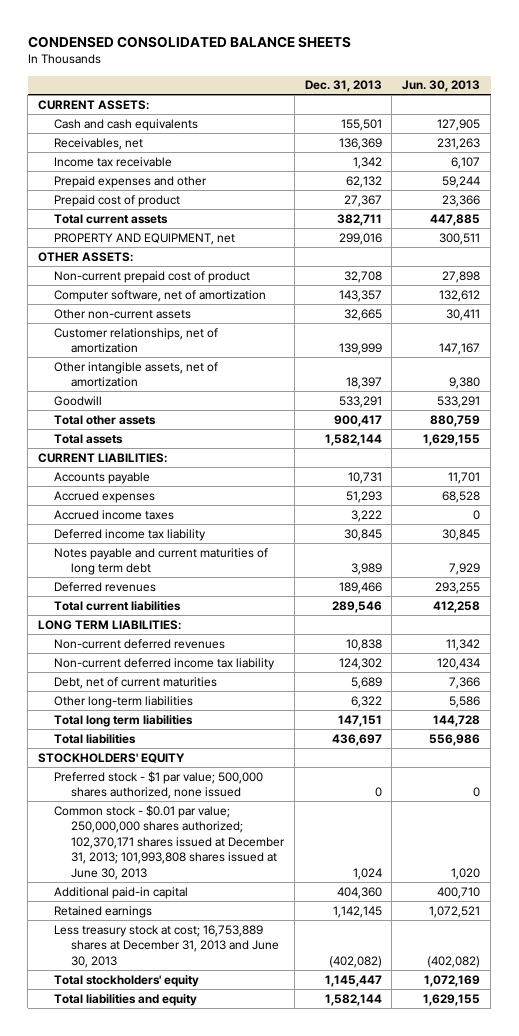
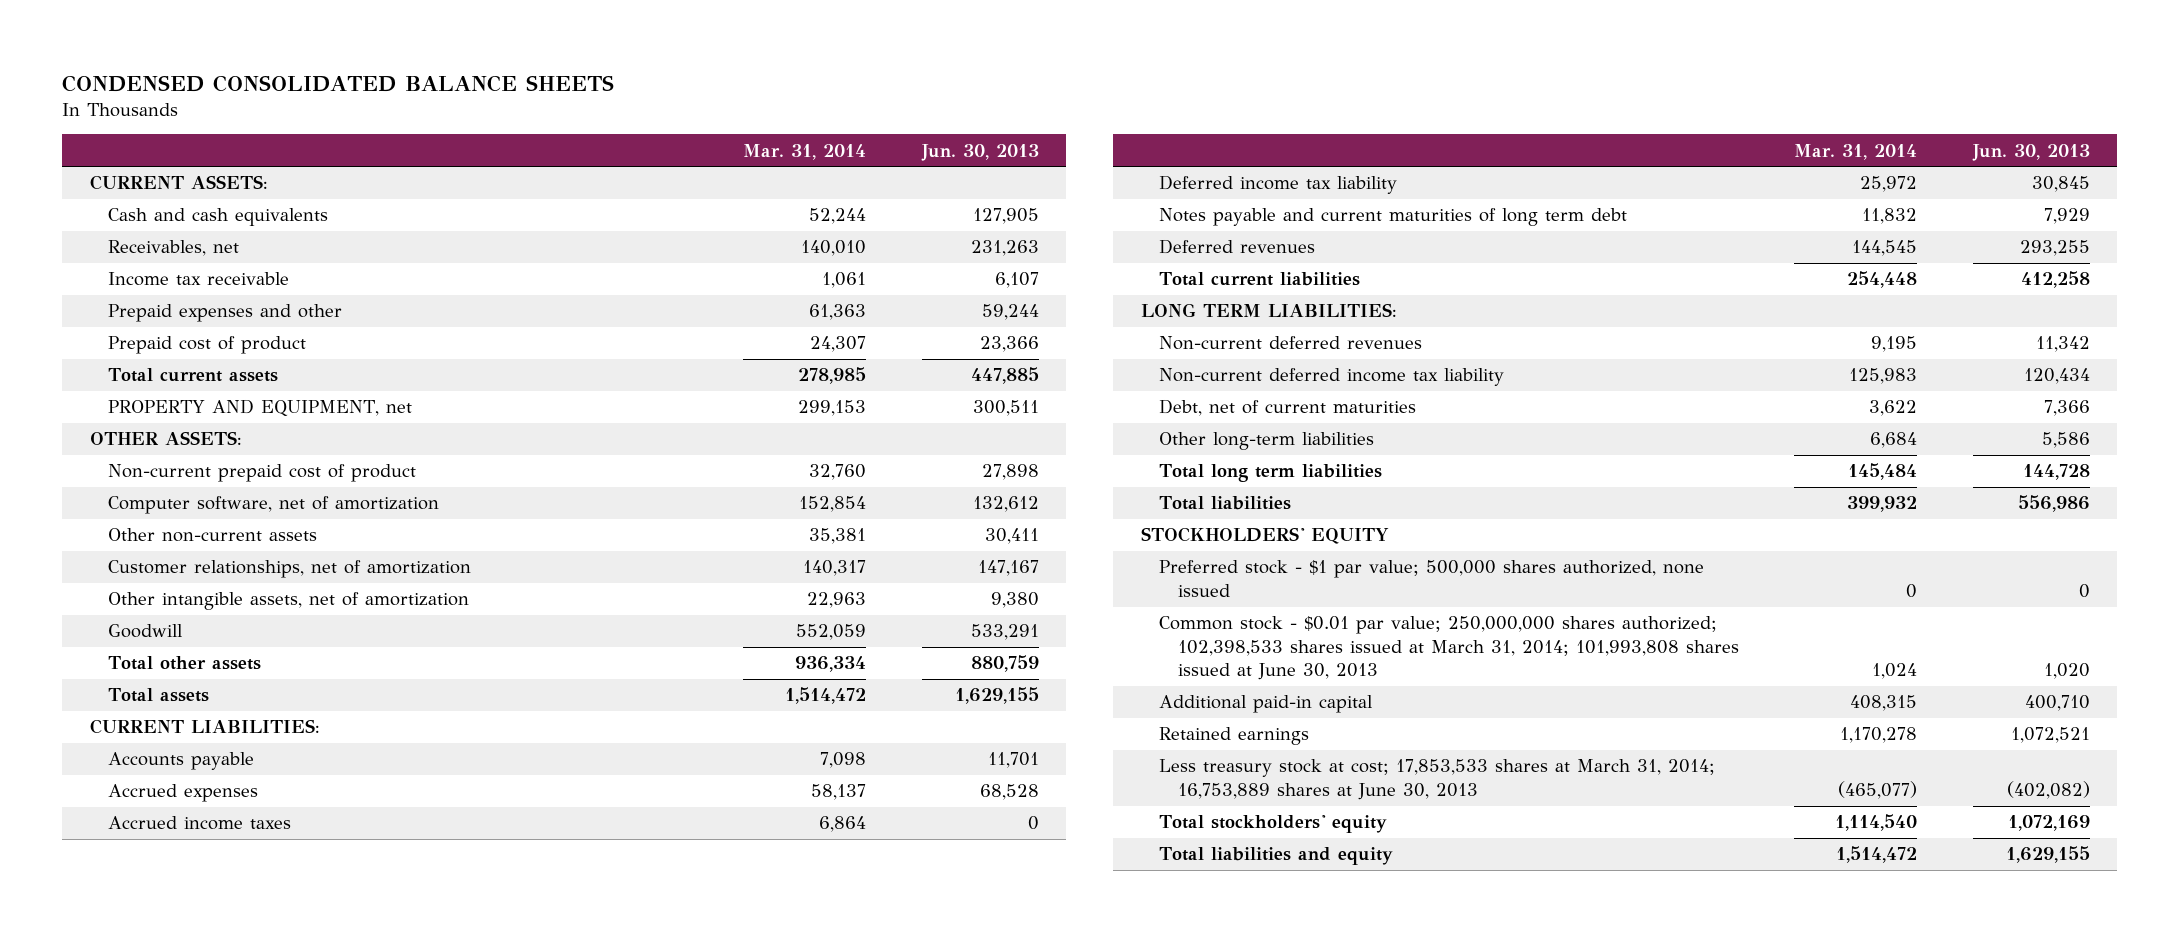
[304,80,382,93] Dec. 31, 2013 -> none
none -> [743,143,867,160] Mar. 31, 2014
[54,804,285,880] Common stock - $0.01 par value; 250,000,000 shares authorized; 102,370,171 shares issued at December 31, 2013; 101,993,808 shares issued at June 30, 2013 -> [1159,616,1739,681] Common stock - $0.01 par value; 250,000,000 shares authorized; 102,398,533 shares issued at March 31, 2014; 101,993,808 shares issued at June 30, 2013
[54,924,279,968] Less treasury stock at cost; 16,753,889 shares at December 31, 2013 and June 30, 2013 -> [1159,759,1716,800] Less treasury stock at cost; 17,853,533 shares at March 31, 2014; 16,753,889 shares at June 30, 2013

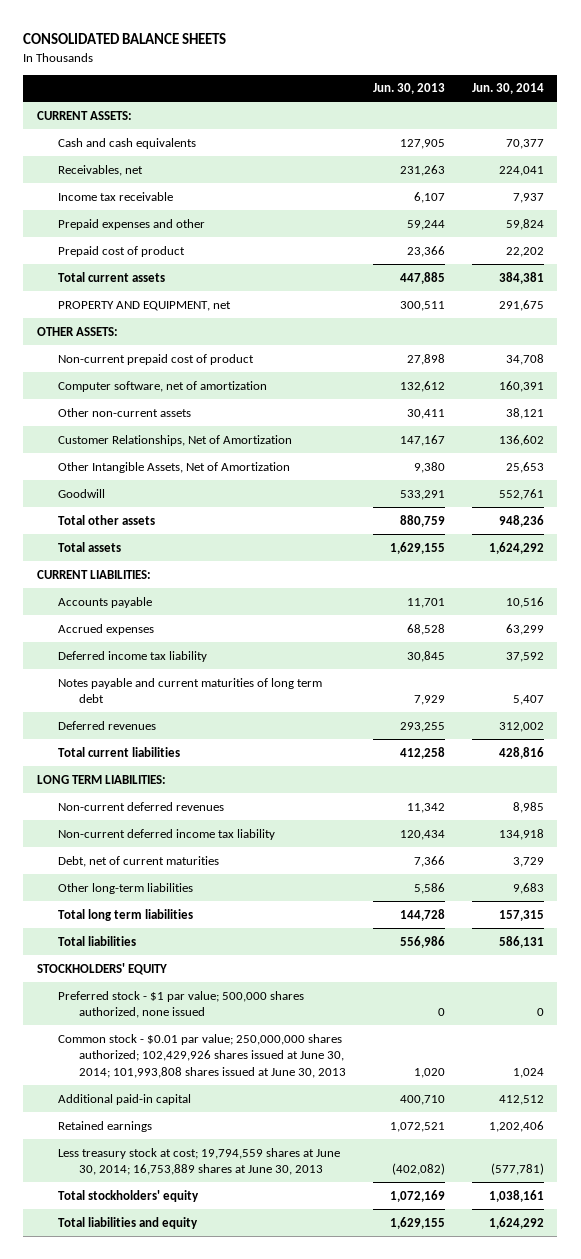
[61,74,614,92] CONDENSED CONSOLIDATED BALANCE SHEETS -> [23,32,227,44] CONSOLIDATED BALANCE SHEETS
[743,143,867,160] Mar. 31, 2014 -> none
none -> [471,83,544,95] Jun. 30, 2014
[108,560,472,579] Customer relationships, net of amortization -> [57,434,292,446] Customer Relationships, Net of Amortization
[108,592,470,611] Other intangible assets, net of amortization -> [57,461,290,473] Other Intangible Assets, Net of Amortization
[108,816,292,831] Accrued income taxes -> none
[1159,616,1739,681] Common stock - $0.01 par value; 250,000,000 shares authorized; 102,398,533 shares issued at March 31, 2014; 101,993,808 shares issued at June 30, 2013 -> [57,1033,346,1078] Common stock - $0.01 par value; 250,000,000 shares authorized; 102,429,926 shares issued at June 30, 2014; 101,993,808 shares issued at June 30, 2013
[1159,759,1716,800] Less treasury stock at cost; 17,853,533 shares at March 31, 2014; 16,753,889 shares at June 30, 2013 -> [57,1147,340,1176] Less treasury stock at cost; 19,794,559 shares at June 30, 2014; 16,753,889 shares at June 30, 2013

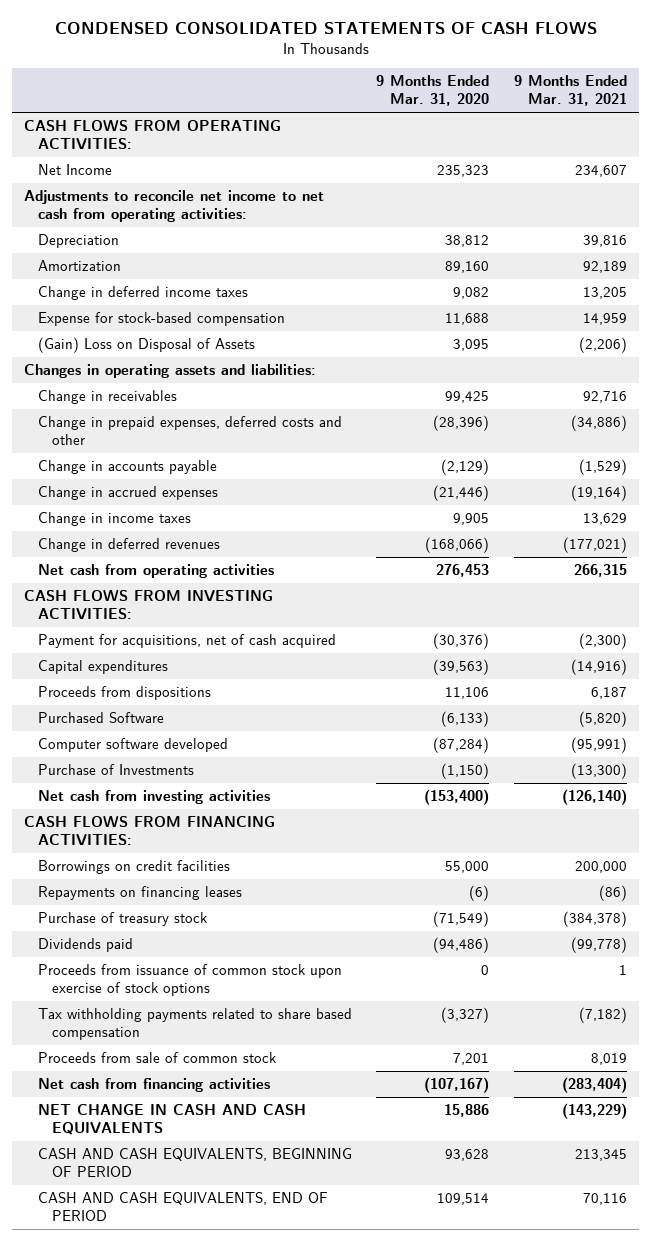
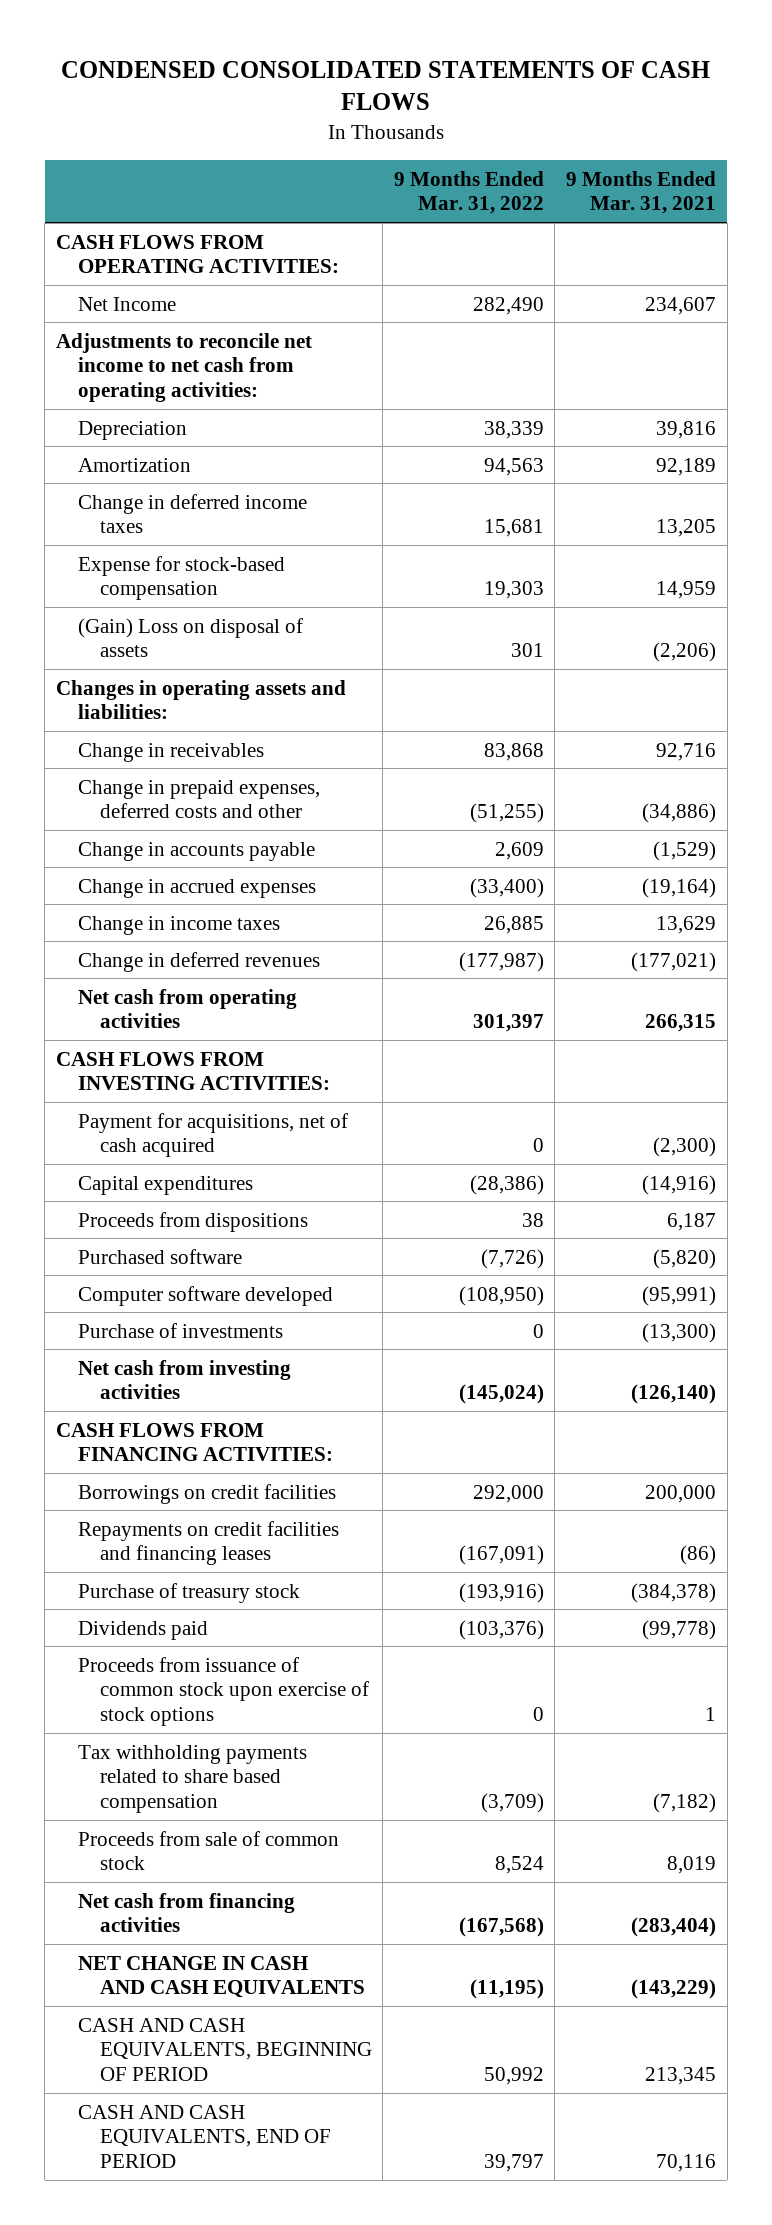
[376,75,490,107] 9 Months Ended Mar. 31, 2020 -> none
none -> [393,170,544,215] 9 Months Ended Mar. 31, 2022
[37,337,255,354] (Gain) Loss on Disposal of Assets -> [77,617,303,658] (Gain) Loss on disposal of assets
[37,712,164,724] Purchased Software -> [77,1248,242,1264] Purchased software
[37,764,194,776] Purchase of Investments -> [77,1322,283,1338] Purchase of investments
[37,886,242,901] Repayments on financing leases -> [77,1520,339,1566] Repayments on credit facilities and financing leases

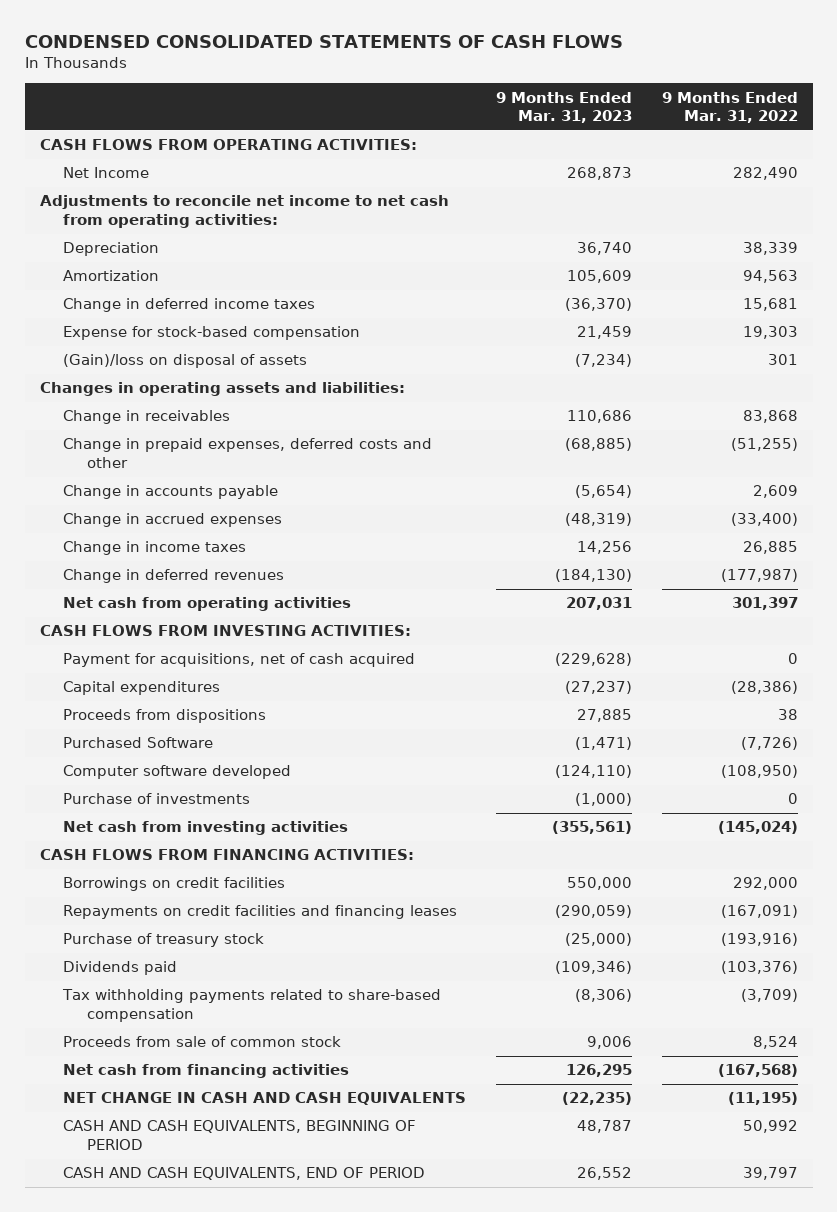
[566,170,717,215] 9 Months Ended Mar. 31, 2021 -> none
none -> [495,91,632,124] 9 Months Ended Mar. 31, 2023
[77,617,303,658] (Gain) Loss on disposal of assets -> [63,354,308,369] (Gain)/loss on disposal of assets
[77,1248,242,1264] Purchased software -> [63,737,214,749] Purchased Software
[77,1656,369,1726] Proceeds from issuance of common stock upon exercise of stock options -> none
[77,1744,307,1813] Tax withholding payments related to share based compensation -> [62,989,442,1023] Tax withholding payments related to share-based compensation

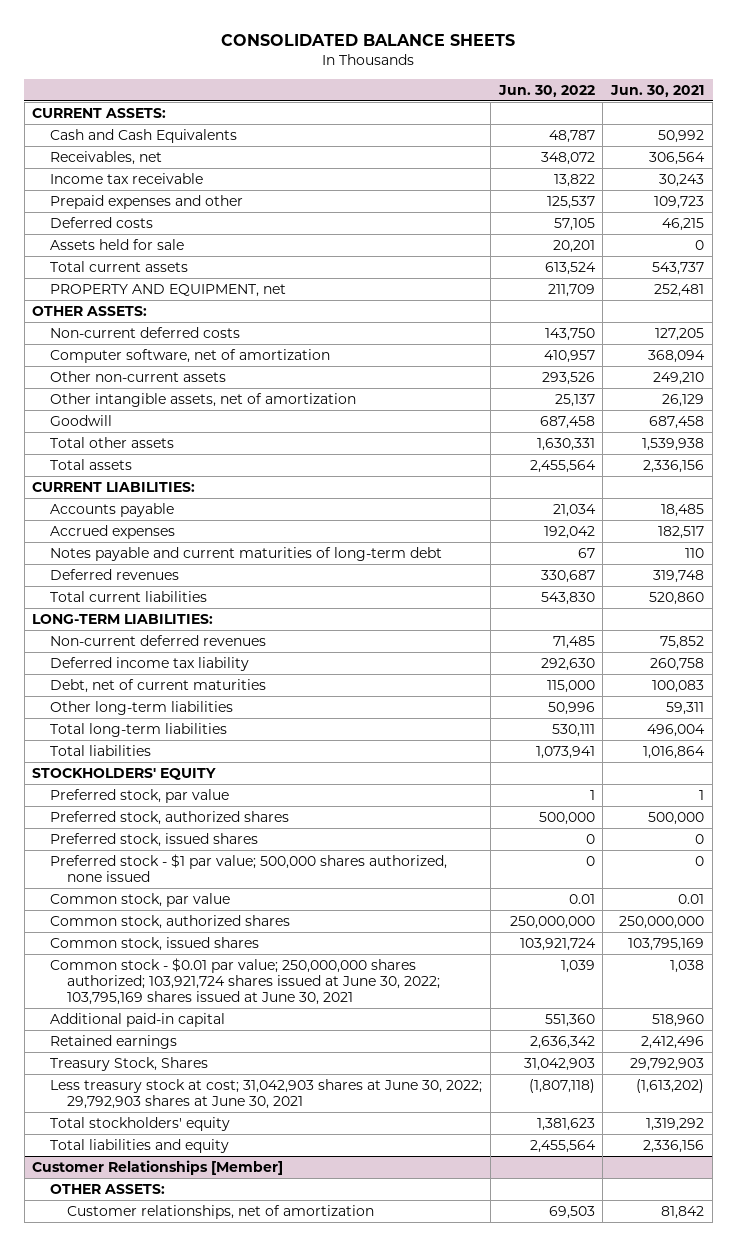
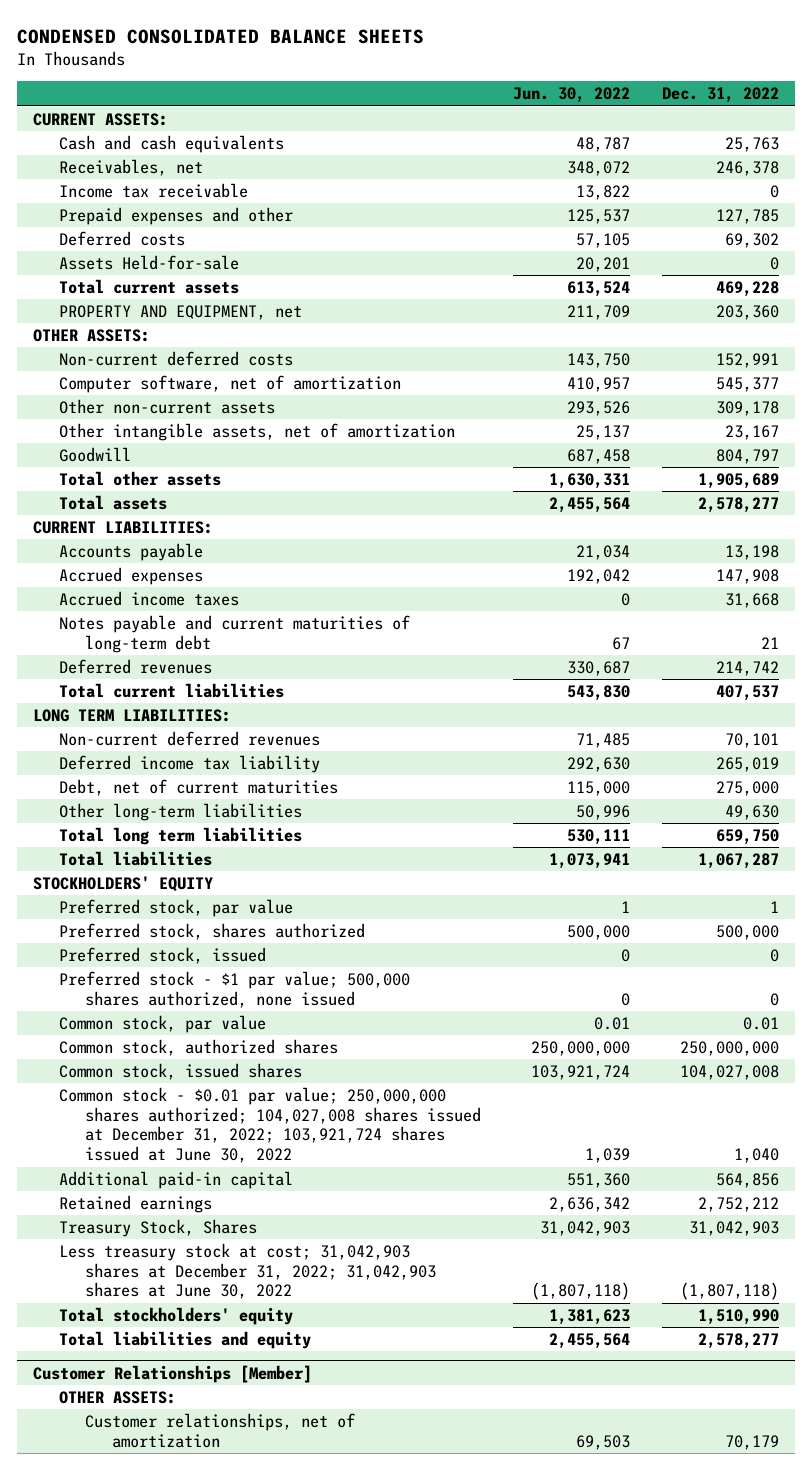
[221,33,516,46] CONSOLIDATED BALANCE SHEETS -> [16,28,424,44] CONDENSED CONSOLIDATED BALANCE SHEETS
[610,84,705,97] Jun. 30, 2021 -> none
none -> [662,87,780,104] Dec. 31, 2022
[49,128,237,143] Cash and Cash Equivalents -> [59,134,285,153] Cash and cash equivalents
[49,238,184,250] Assets held for sale -> [59,254,240,270] Assets Held-for-sale
none -> [59,590,240,606] Accrued income taxes
[32,613,214,624] LONG-TERM LIABILITIES: -> [32,708,231,722] LONG TERM LIABILITIES:
[49,722,227,737] Total long-term liabilities -> [59,826,303,845] Total long term liabilities
[49,810,289,825] Preferred stock, authorized shares -> [59,922,366,940] Preferred stock, shares authorized
[49,832,258,847] Preferred stock, issued shares -> [59,946,267,964] Preferred stock, issued
[49,957,441,1006] Common stock - $0.01 par value; 250,000,000 shares authorized; 103,921,724 shares issued at June 30, 2022; 103,795,169 shares issued at June 30, 2021 -> [59,1086,482,1164] Common stock - $0.01 par value; 250,000,000 shares authorized; 104,027,008 shares issued at December 31, 2022; 103,921,724 shares issued at June 30, 2022
[49,1078,482,1109] Less treasury stock at cost; 31,042,903 shares at June 30, 2022; 29,792,903 shares at June 30, 2021 -> [59,1242,437,1300] Less treasury stock at cost; 31,042,903 shares at December 31, 2022; 31,042,903 shares at June 30, 2022

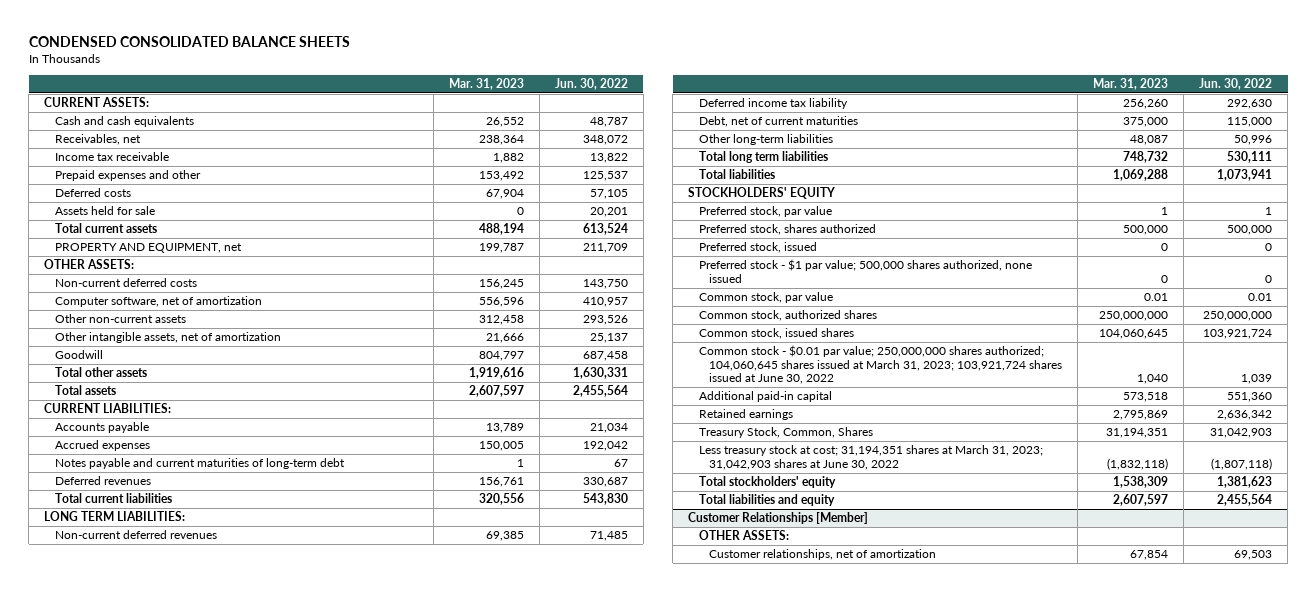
[662,87,780,104] Dec. 31, 2022 -> none
none -> [449,78,525,91] Mar. 31, 2023
[59,254,240,270] Assets Held-for-sale -> [54,206,155,216] Assets held for sale
[59,590,240,606] Accrued income taxes -> none
[59,1086,482,1164] Common stock - $0.01 par value; 250,000,000 shares authorized; 104,027,008 shares issued at December 31, 2022; 103,921,724 shares issued at June 30, 2022 -> [698,345,1063,385] Common stock - $0.01 par value; 250,000,000 shares authorized; 104,060,645 shares issued at March 31, 2023; 103,921,724 shares issued at June 30, 2022
[59,1218,258,1237] Treasury Stock, Shares -> [698,427,873,439] Treasury Stock, Common, Shares
[59,1242,437,1300] Less treasury stock at cost; 31,042,903 shares at December 31, 2022; 31,042,903 shares at June 30, 2022 -> [698,445,1043,470] Less treasury stock at cost; 31,194,351 shares at March 31, 2023; 31,042,903 shares at June 30, 2022

